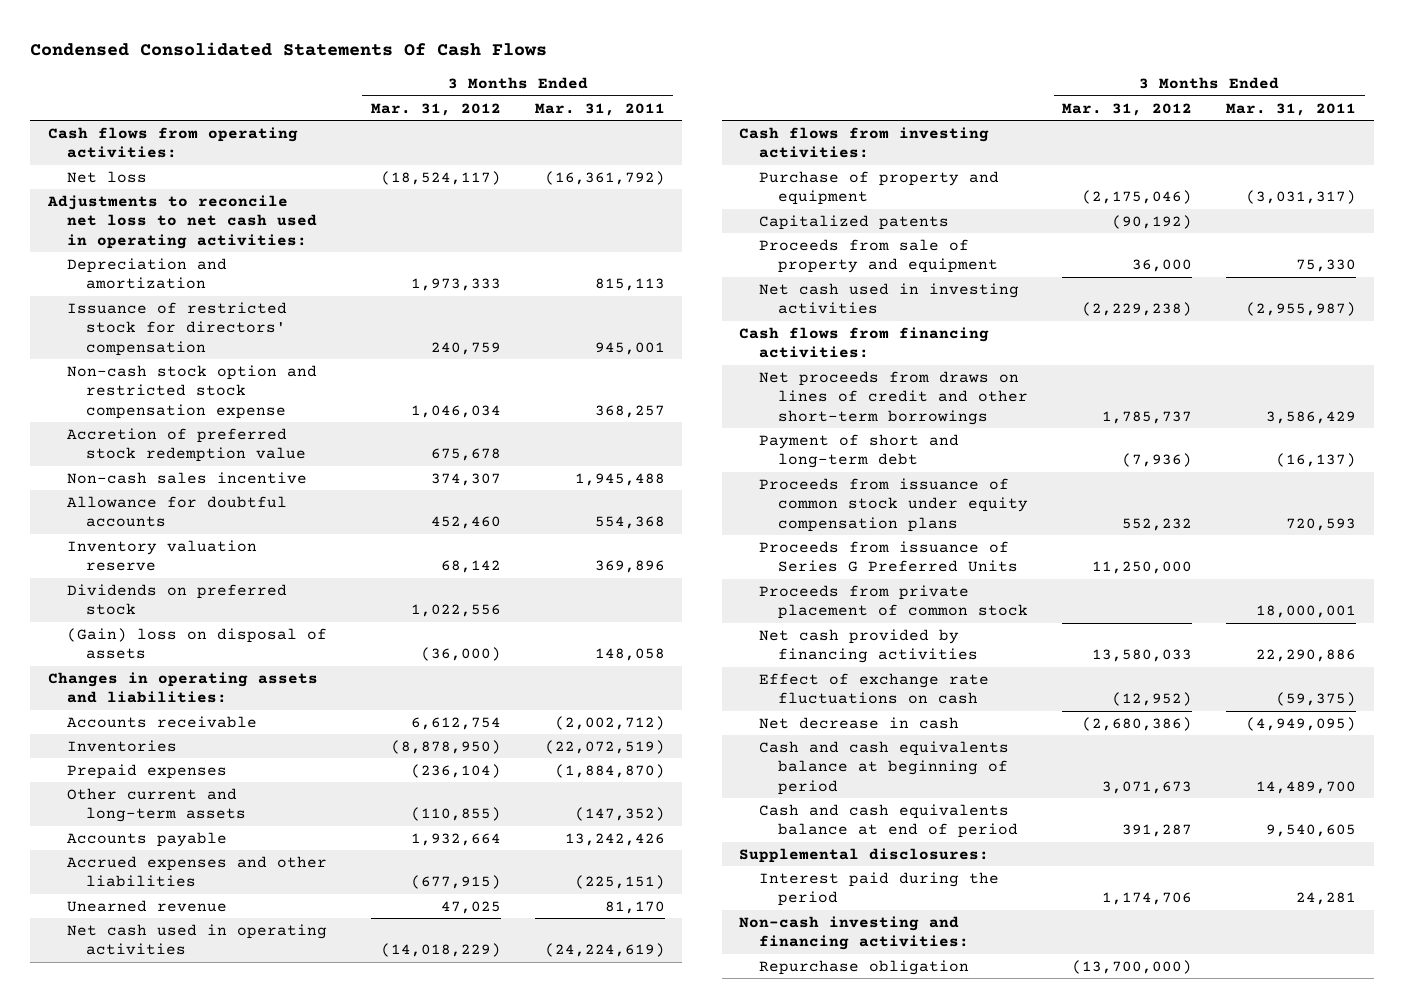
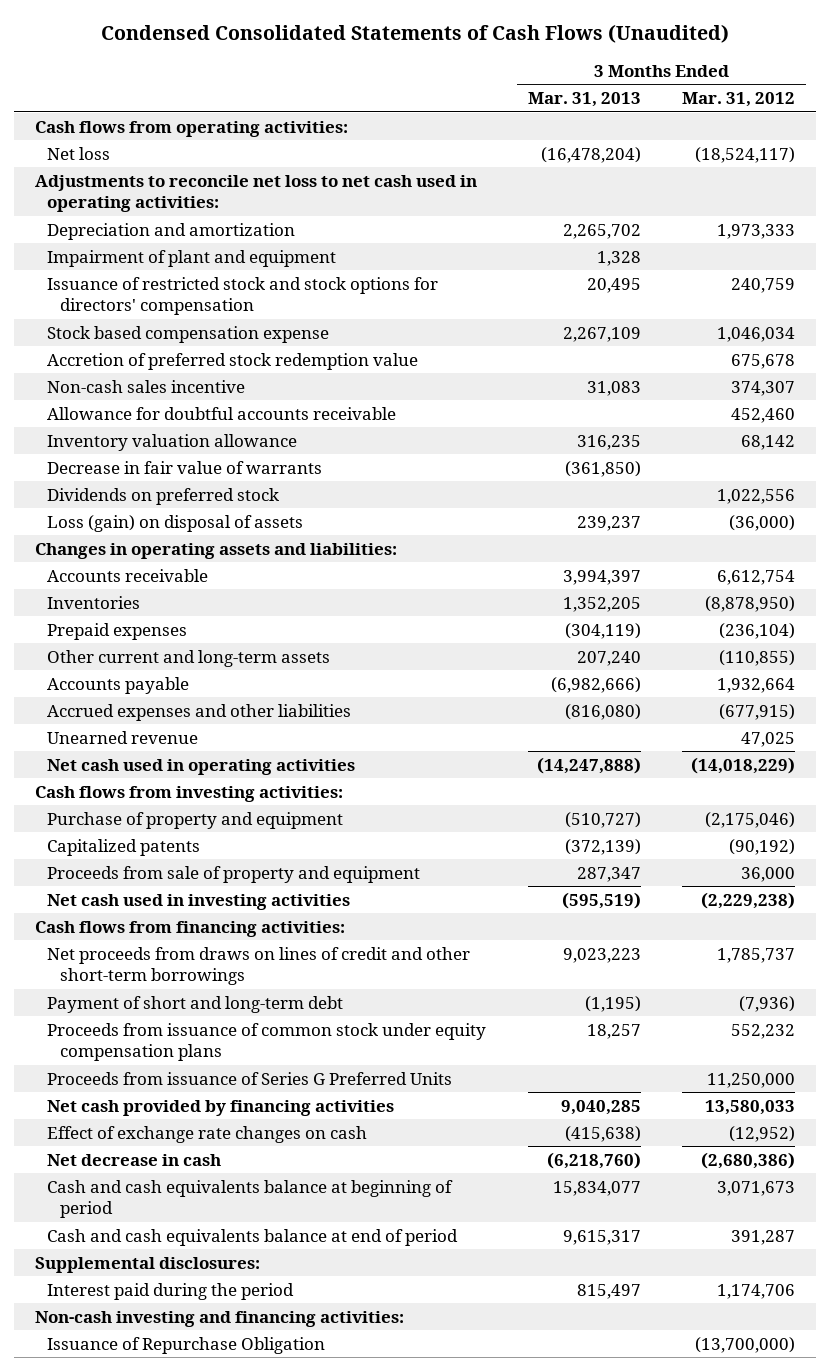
[30,42,548,57] Condensed Consolidated Statements Of Cash Flows -> [100,24,729,44] Condensed Consolidated Statements of Cash Flows (Unaudited)
[534,102,665,116] Mar. 31, 2011 -> none
none -> [527,92,641,108] Mar. 31, 2013
none -> [47,249,337,267] Impairment of plant and equipment
[66,301,287,356] Issuance of restricted stock for directors' compensation -> [47,276,439,316] Issuance of restricted stock and stock options for directors' compensation
[66,364,317,419] Non-cash stock option and restricted stock compensation expense -> [47,325,330,343] Stock based compensation expense
[66,495,287,528] Allowance for doubtful accounts -> [47,406,397,420] Allowance for doubtful accounts receivable
[66,539,257,572] Inventory valuation reserve -> [47,433,298,451] Inventory valuation allowance
none -> [47,460,323,474] Decrease in fair value of warrants
[66,627,327,660] (Gain) loss on disposal of assets -> [47,514,304,532] Loss (gain) on disposal of assets
[758,584,1029,620] Proceeds from private placement of common stock -> none
[758,672,989,705] Effect of exchange rate fluctuations on cash -> [47,1125,368,1143] Effect of exchange rate changes on cash
[758,959,969,975] Repurchase obligation -> [47,1336,326,1354] Issuance of Repurchase Obligation

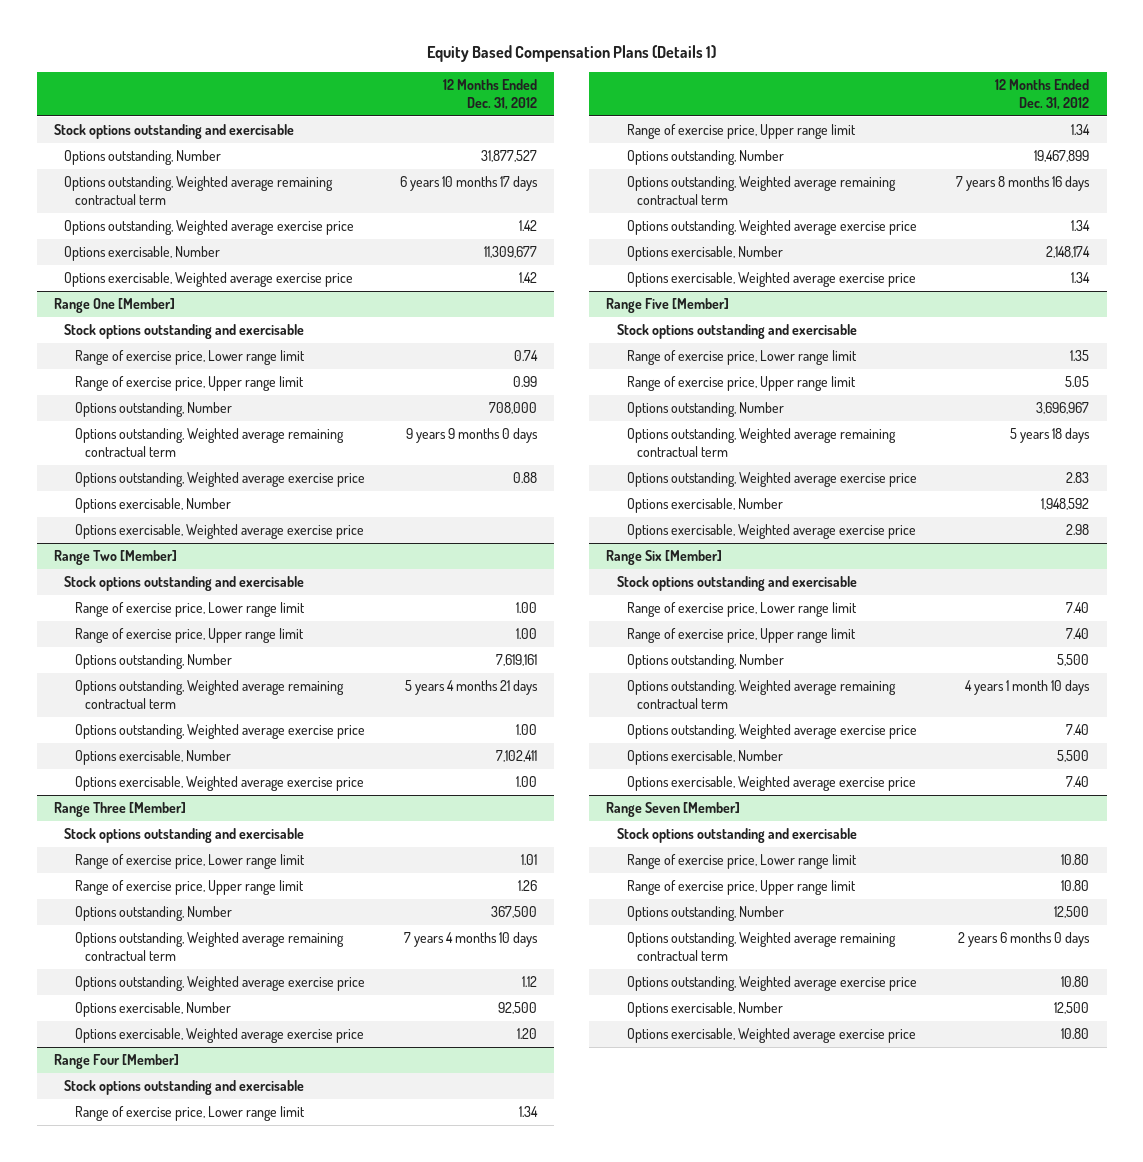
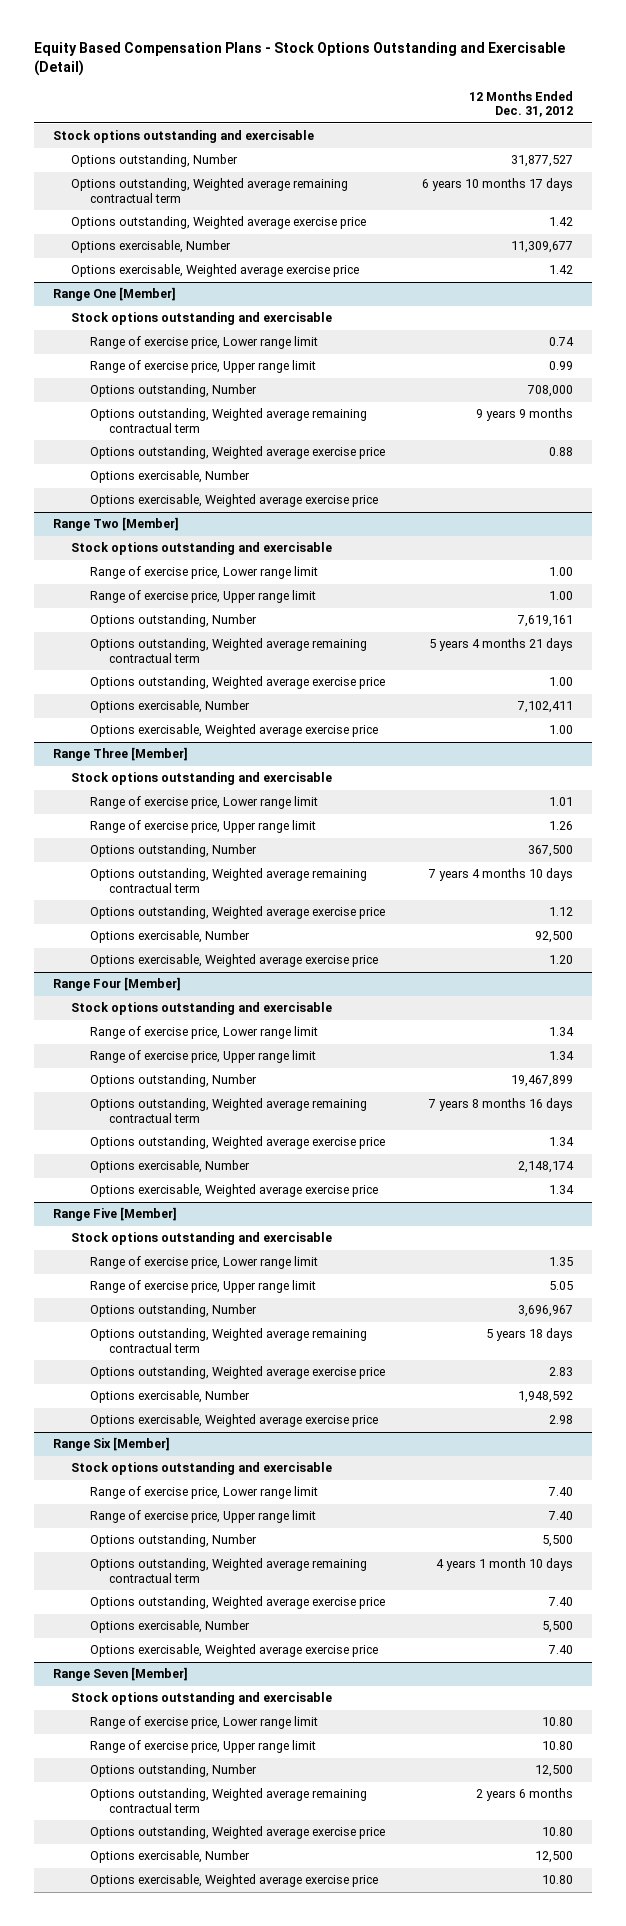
[426,44,716,62] Equity Based Compensation Plans (Details 1) -> [34,42,566,77] Equity Based Compensation Plans - Stock Options Outstanding and Exercisable (Detail)
[405,428,538,444] 9 years 9 months 0 days -> [476,408,574,422] 9 years 9 months
[958,932,1091,948] 2 years 6 months 0 days -> [476,1788,574,1802] 2 years 6 months

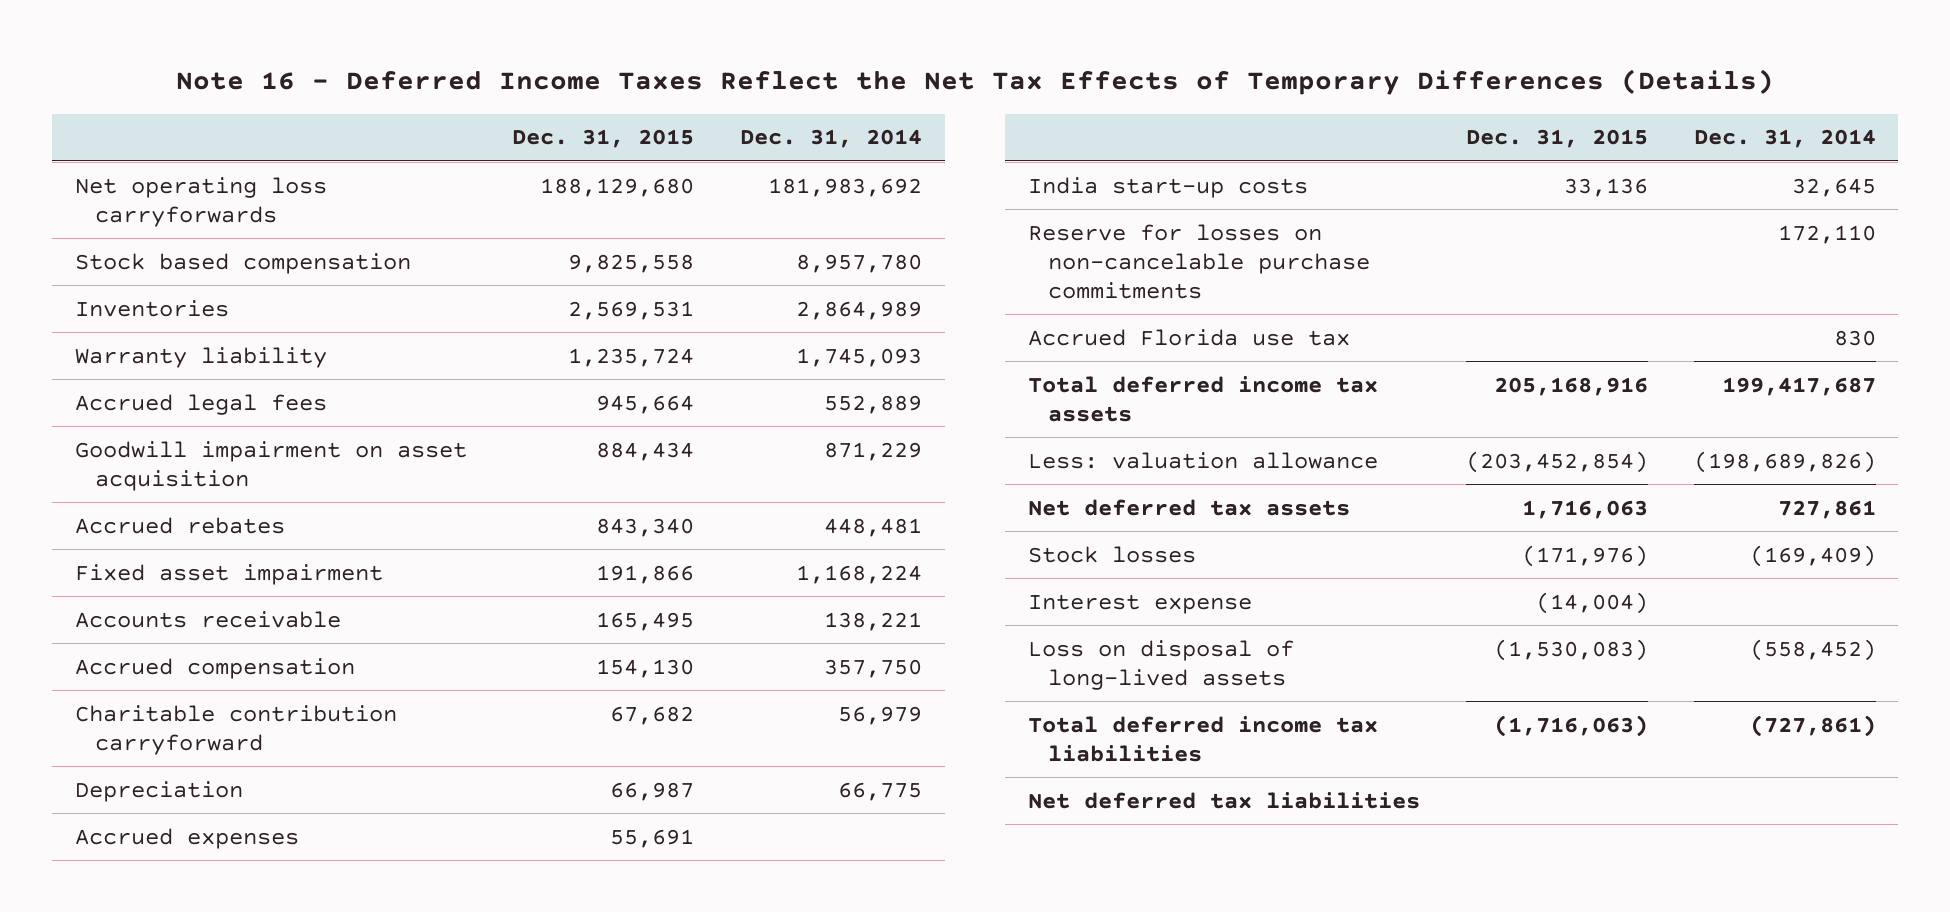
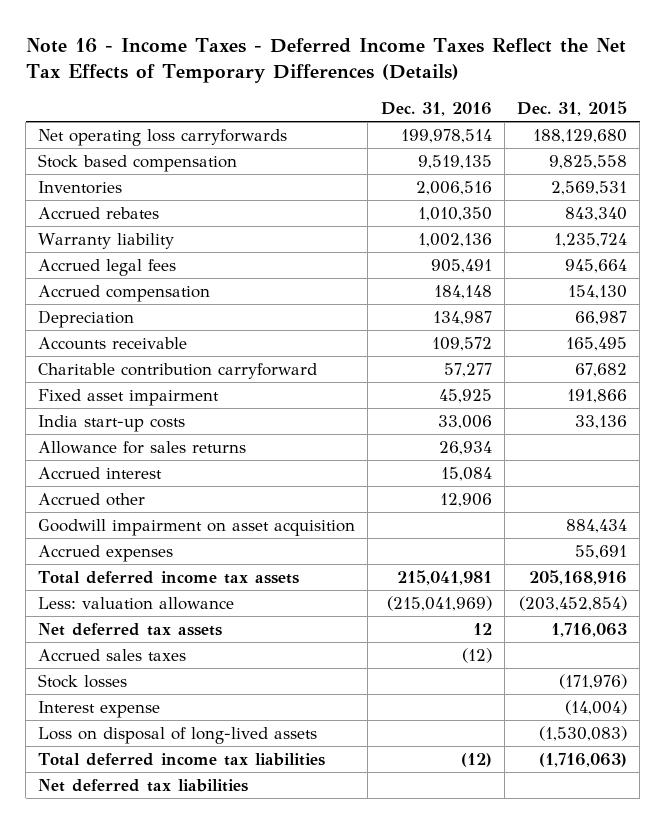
[176,69,1775,96] Note 16 - Deferred Income Taxes Reflect the Net Tax Effects of Temporary Differences (Details) -> [25,37,626,84] Note 16 - Income Taxes - Deferred Income Taxes Reflect the Net Tax Effects of Temporary Differences (Details)
[740,129,923,149] Dec. 31, 2014 -> none
none -> [380,101,492,116] Dec. 31, 2016
[74,516,285,534] Accrued rebates -> [38,207,160,220] Accrued rebates
[74,610,341,628] Accounts receivable -> [38,337,188,351] Accounts receivable
[74,704,397,755] Charitable contribution carryforward -> [38,363,318,380] Charitable contribution carryforward
[74,563,383,585] Fixed asset impairment -> [38,389,220,407] Fixed asset impairment
[1028,223,1371,299] Reserve for losses on non-cancelable purchase commitments -> none
[1028,328,1351,346] Accrued Florida use tax -> none
none -> [38,441,247,455] Allowance for sales returns
none -> [38,467,163,480] Accrued interest
none -> [38,493,146,507] Accrued other
[74,440,467,491] Goodwill impairment on asset acquisition -> [38,519,356,537] Goodwill impairment on asset acquisition
[74,827,299,849] Accrued expenses -> [38,545,174,563] Accrued expenses
none -> [38,649,187,662] Accrued sales taxes

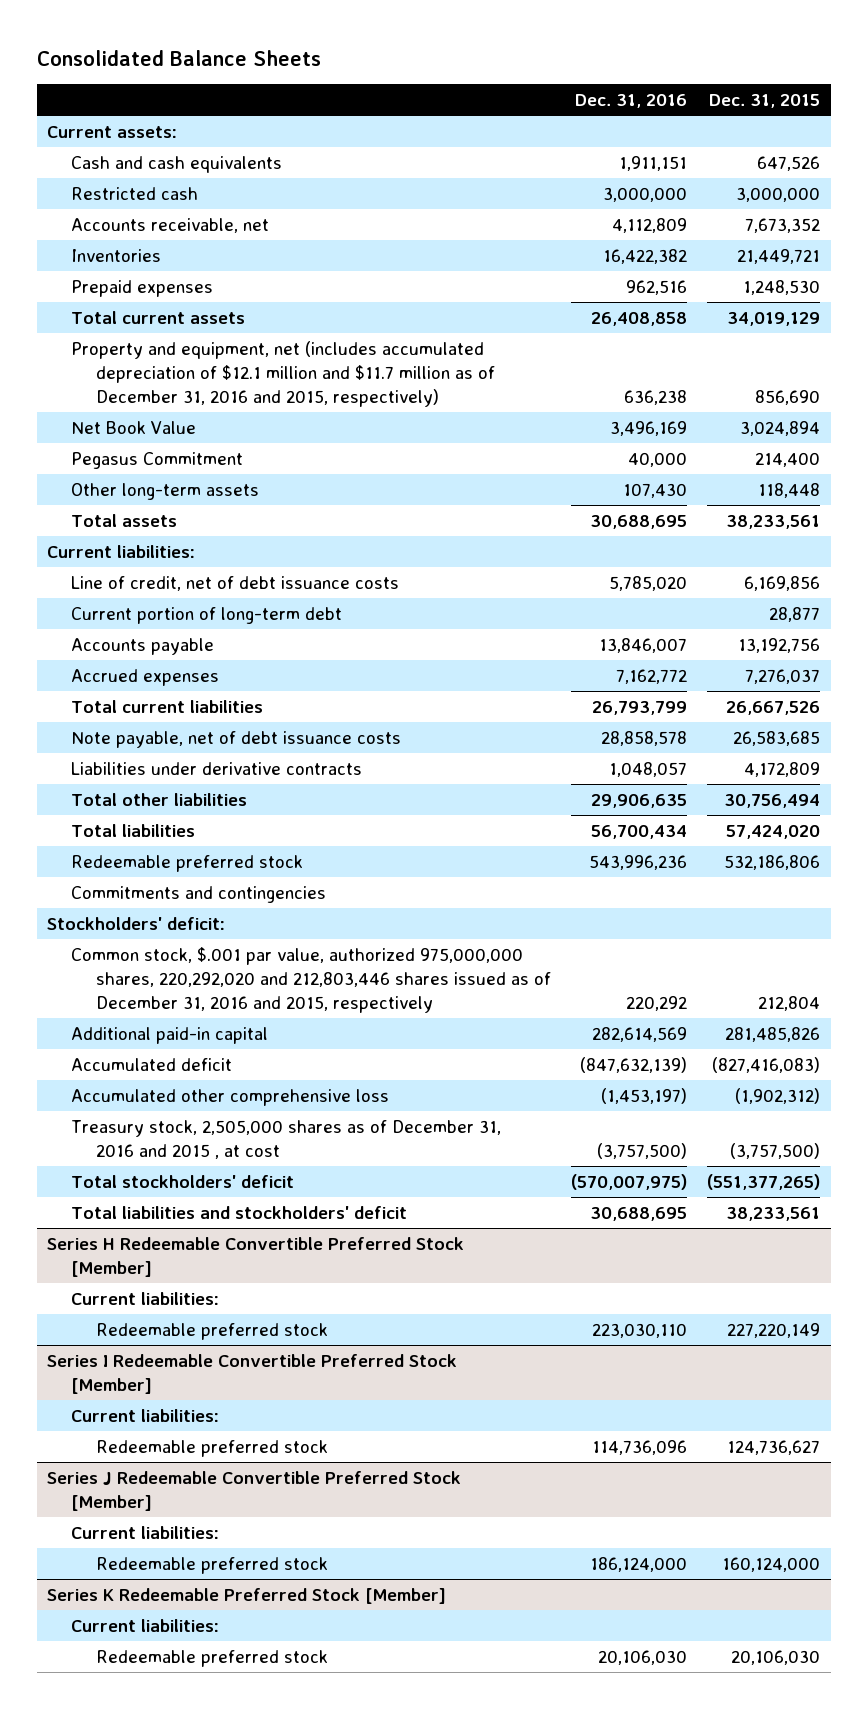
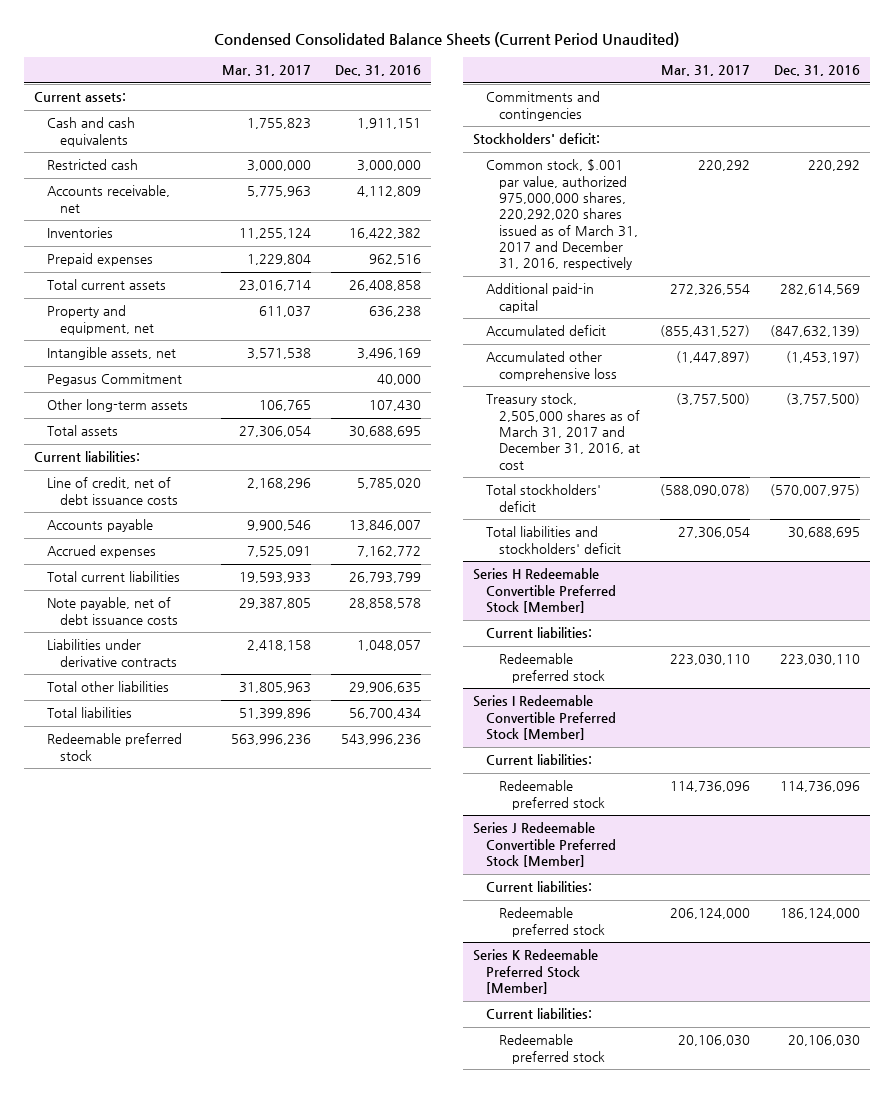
[36,49,321,66] Consolidated Balance Sheets -> [214,31,680,47] Condensed Consolidated Balance Sheets (Current Period Unaudited)
[709,94,821,109] Dec. 31, 2015 -> none
none -> [222,65,312,77] Mar. 31, 2017
[71,340,495,407] Property and equipment, net (includes accumulated depreciation of $12.1 million and $11.7 million as of December 31, 2016 and 2015, respectively) -> [47,305,155,335] Property and equipment, net
[71,420,197,434] Net Book Value -> [47,347,177,361] Intangible assets, net
[71,606,343,624] Current portion of long-term debt -> none
[71,946,551,1013] Common stock, $.001 par value, authorized 975,000,000 shares, 220,292,020 and 212,803,446 shares issued as of December 31, 2016 and 2015, respectively -> [486,159,639,271] Common stock, $.001 par value, authorized 975,000,000 shares, 220,292,020 shares issued as of March 31, 2017 and December 31, 2016, respectively
[71,1119,502,1159] Treasury stock, 2,505,000 shares as of December 31, 2016 and 2015 , at cost -> [486,393,641,470] Treasury stock, 2,505,000 shares as of March 31, 2017 and December 31, 2016, at cost

